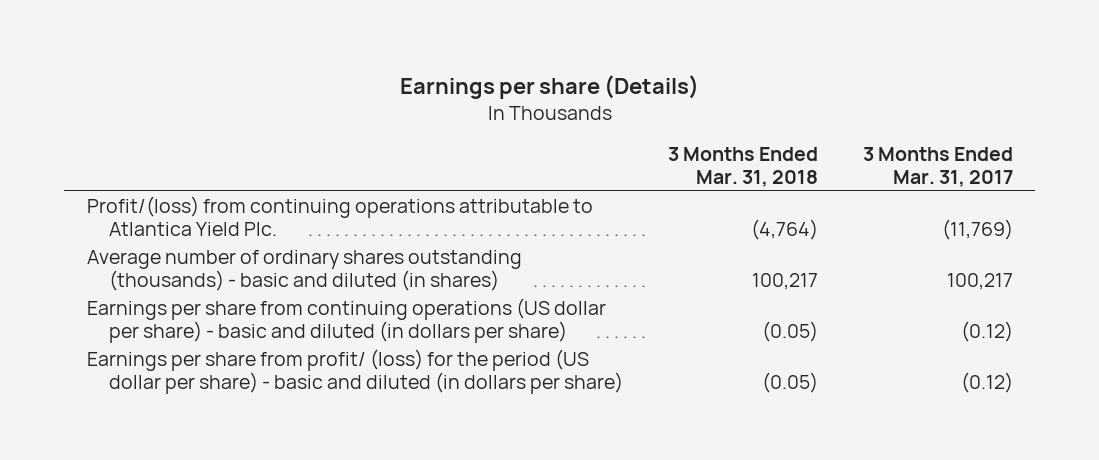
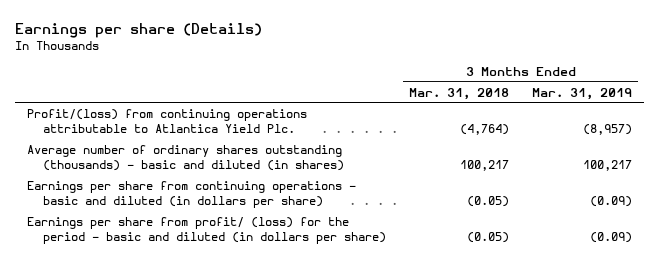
[862,146,1013,187] 3 Months Ended Mar. 31, 2017 -> none
none -> [532,87,633,100] Mar. 31, 2019
[86,298,606,343] Earnings per share from continuing operations (US dollar per share) - basic and diluted (in dollars per share) -> [26,180,356,208] Earnings per share from continuing operations - basic and diluted (in dollars per share)
[86,349,624,394] Earnings per share from profit/ (loss) for the period (US dollar per share) - basic and diluted (in dollars per share) -> [26,216,387,244] Earnings per share from profit/ (loss) for the period - basic and diluted (in dollars per share)

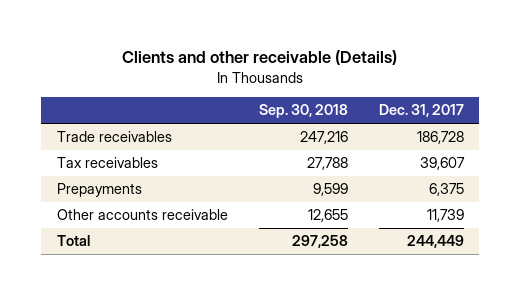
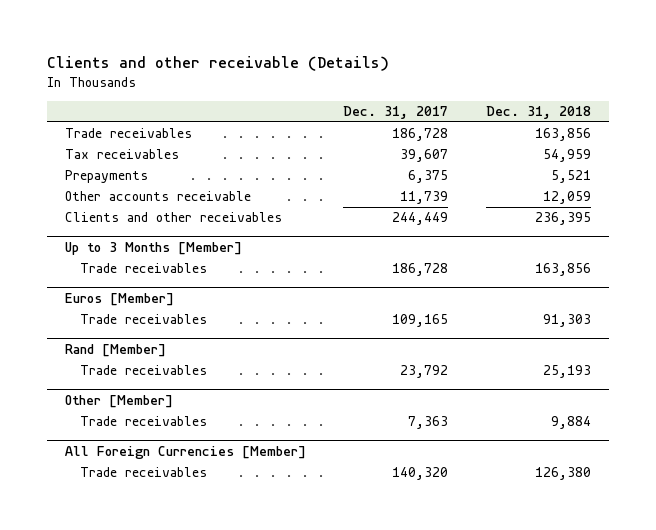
[258,104,348,119] Sep. 30, 2018 -> none
none -> [485,105,591,119] Dec. 31, 2018
[56,235,90,247] Total -> [65,212,283,223] Clients and other receivables
none -> [65,242,243,256] Up to 3 Months [Member]
none -> [79,263,207,274] Trade receivables
none -> [65,293,175,307] Euros [Member]
none -> [79,314,207,325] Trade receivables
none -> [65,344,167,358] Rand [Member]
none -> [79,365,207,376] Trade receivables
none -> [65,395,174,409] Other [Member]
none -> [79,416,207,427] Trade receivables
none -> [65,446,307,460] All Foreign Currencies [Member]
none -> [79,467,207,478] Trade receivables

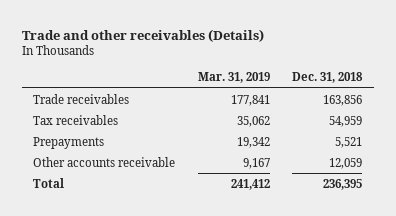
[46,56,389,72] Clients and other receivable (Details) -> [22,28,265,42] Trade and other receivables (Details)
[343,105,449,119] Dec. 31, 2017 -> none
none -> [197,71,270,83] Mar. 31, 2019
[65,242,243,256] Up to 3 Months [Member] -> none
[79,263,207,274] Trade receivables -> none
[65,293,175,307] Euros [Member] -> none
[79,314,207,325] Trade receivables -> none
[65,344,167,358] Rand [Member] -> none
[79,365,207,376] Trade receivables -> none
[65,395,174,409] Other [Member] -> none
[79,416,207,427] Trade receivables -> none
[65,446,307,460] All Foreign Currencies [Member] -> none
[79,467,207,478] Trade receivables -> none
[65,212,283,223] Clients and other receivables -> [33,177,65,188] Total

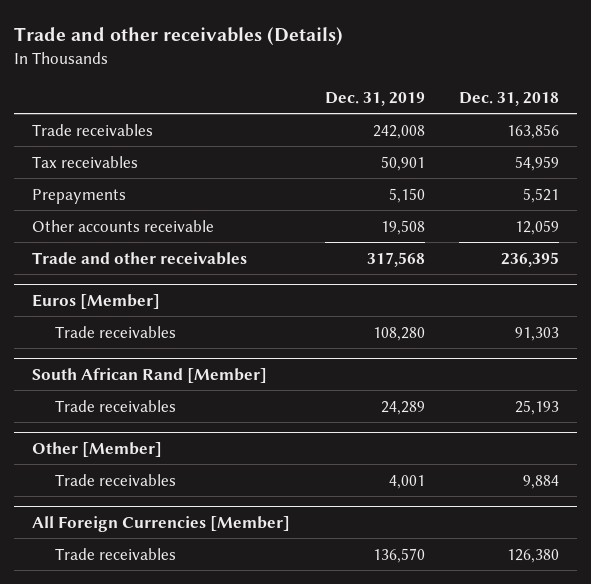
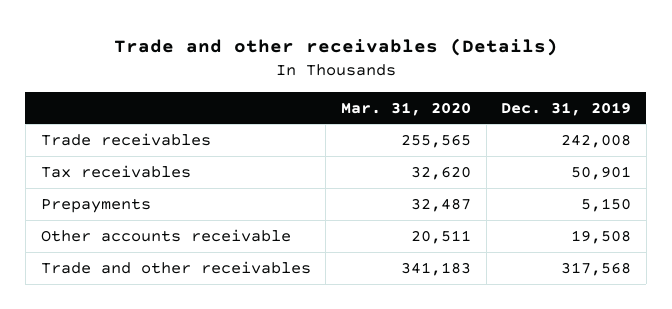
[459,91,560,106] Dec. 31, 2018 -> none
none -> [340,101,471,116] Mar. 31, 2020
[31,294,160,310] Euros [Member] -> none
[55,325,177,338] Trade receivables -> none
[31,368,267,384] South African Rand [Member] -> none
[55,399,177,412] Trade receivables -> none
[31,442,162,458] Other [Member] -> none
[55,473,177,486] Trade receivables -> none
[31,516,290,533] All Foreign Currencies [Member] -> none
[55,547,177,560] Trade receivables -> none

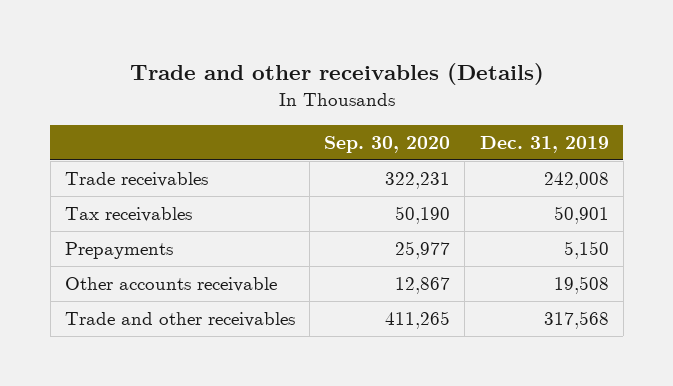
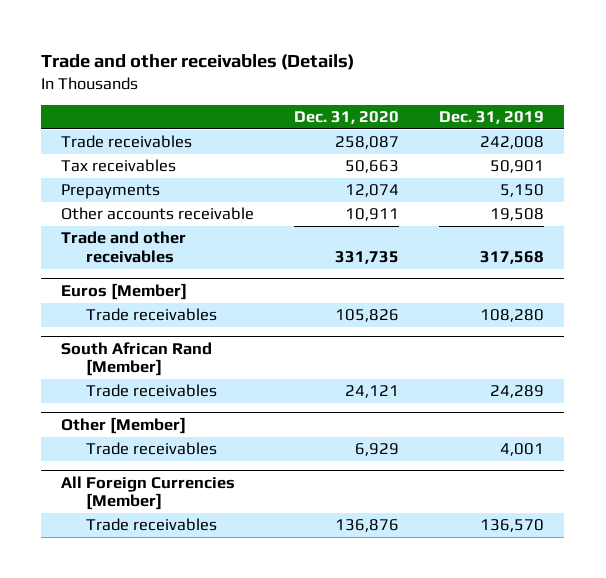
[324,136,451,154] Sep. 30, 2020 -> none
none -> [294,111,400,125] Dec. 31, 2020
none -> [61,282,188,300] Euros [Member]
none -> [86,308,218,322] Trade receivables
none -> [61,341,213,377] South African Rand [Member]
none -> [86,384,218,398] Trade receivables
none -> [61,416,187,434] Other [Member]
none -> [86,442,218,456] Trade receivables
none -> [61,475,236,511] All Foreign Currencies [Member]
none -> [86,518,218,532] Trade receivables

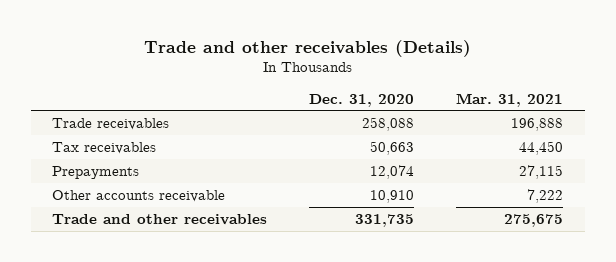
[439,111,545,125] Dec. 31, 2019 -> none
none -> [456,92,564,107] Mar. 31, 2021
[335,136,400,150] 258,087 -> [362,116,415,131] 258,088
[345,208,400,222] 10,911 -> [370,189,415,203] 10,910
[61,282,188,300] Euros [Member] -> none
[86,308,218,322] Trade receivables -> none
[61,341,213,377] South African Rand [Member] -> none
[86,384,218,398] Trade receivables -> none
[61,416,187,434] Other [Member] -> none
[86,442,218,456] Trade receivables -> none
[61,475,236,511] All Foreign Currencies [Member] -> none
[86,518,218,532] Trade receivables -> none

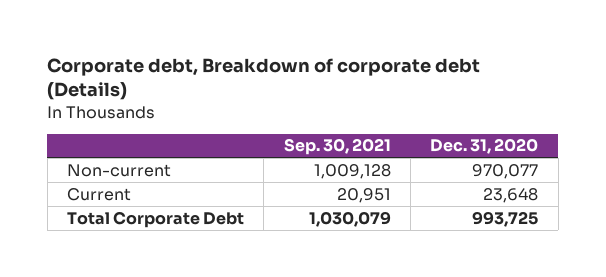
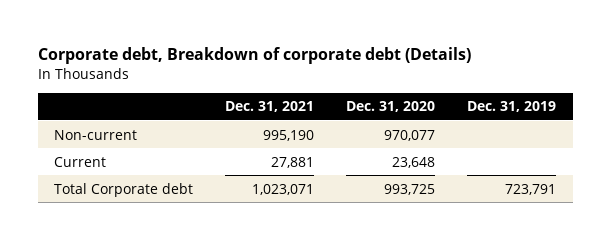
[283,138,391,156] Sep. 30, 2021 -> none
none -> [225,101,315,113] Dec. 31, 2021
none -> [467,101,557,113] Dec. 31, 2019
[67,210,245,228] Total Corporate Debt -> [54,182,194,197] Total Corporate debt

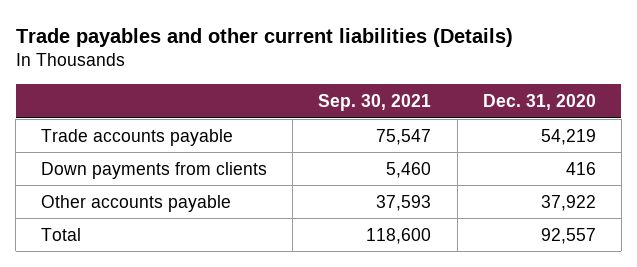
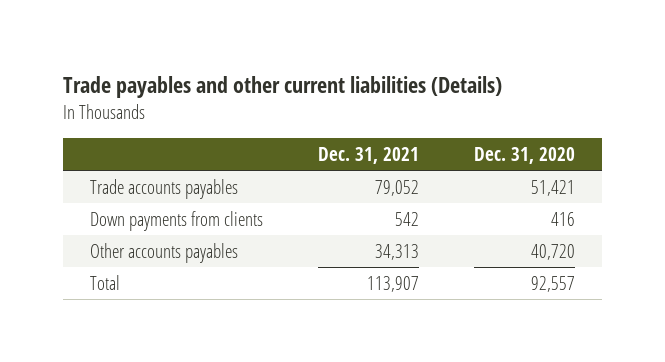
[318,93,432,111] Sep. 30, 2021 -> none
none -> [318,146,420,164] Dec. 31, 2021
[41,128,234,146] Trade accounts payable -> [90,178,239,199] Trade accounts payables
[540,128,596,145] 54,219 -> [530,179,575,196] 51,421
[41,194,232,212] Other accounts payable -> [90,242,239,263] Other accounts payables
[540,194,596,211] 37,922 -> [530,243,575,260] 40,720

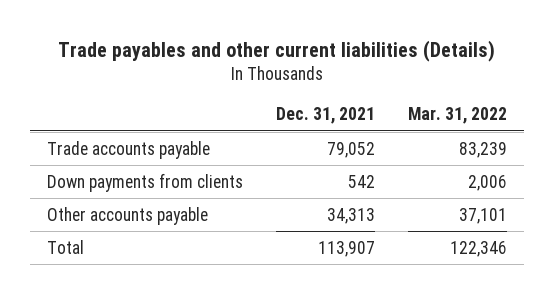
[473,146,575,164] Dec. 31, 2020 -> none
none -> [408,107,508,125] Mar. 31, 2022
[90,178,239,199] Trade accounts payables -> [46,140,210,159] Trade accounts payable
[90,242,239,263] Other accounts payables -> [46,206,208,225] Other accounts payable

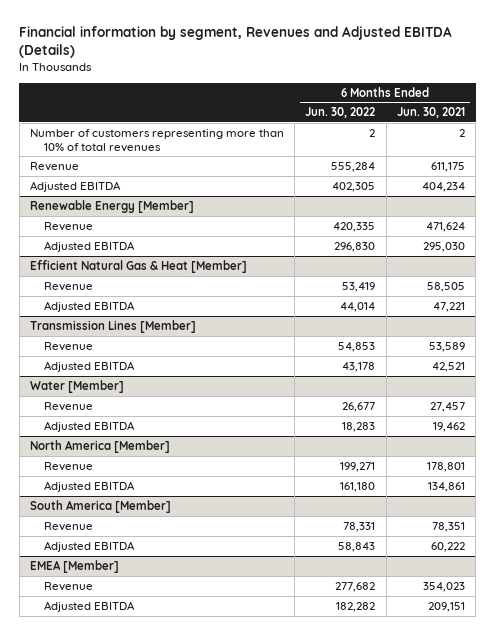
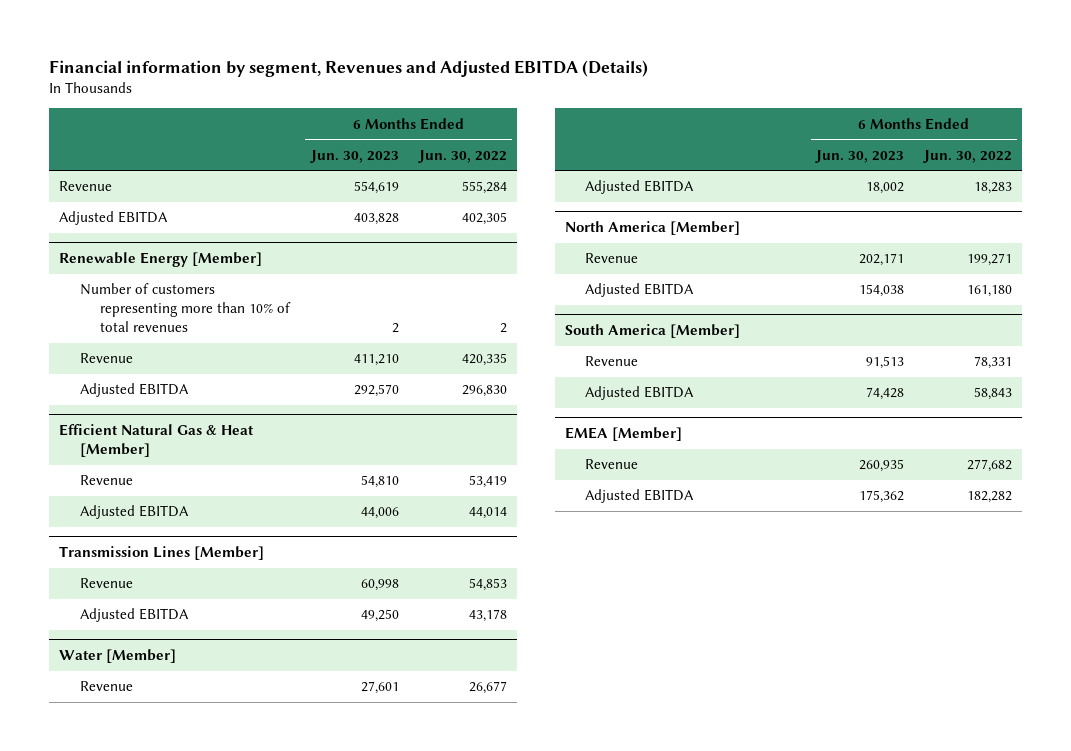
[396,107,465,119] Jun. 30, 2021 -> none
none -> [309,149,399,163] Jun. 30, 2023
[30,128,285,152] Number of customers representing more than 10% of total revenues -> none
none -> [79,283,292,333] Number of customers representing more than 10% of total revenues

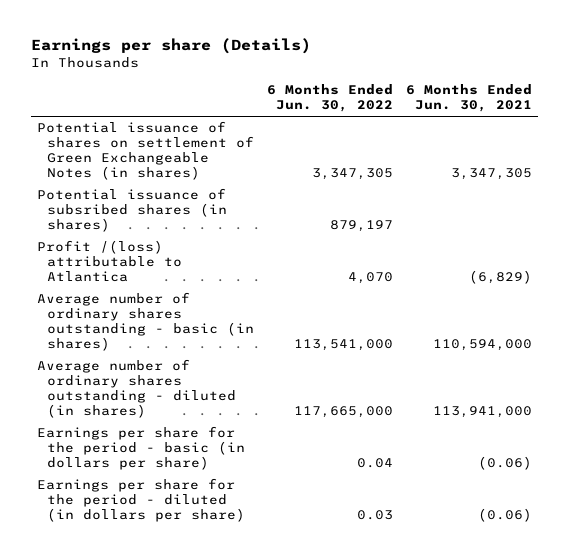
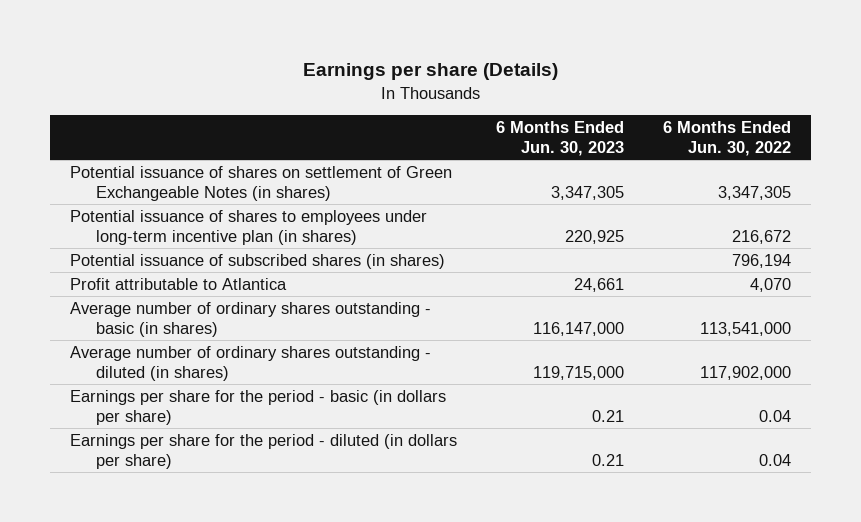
[405,84,532,113] 6 Months Ended Jun. 30, 2021 -> none
none -> [496,121,625,157] 6 Months Ended Jun. 30, 2023
none -> [69,209,427,245] Potential issuance of shares to employees under long-term incentive plan (in shares)
[36,188,228,233] Potential issuance of subsribed shares (in shares) -> [69,253,445,269] Potential issuance of subscribed shares (in shares)
[330,220,394,233] 879,197 -> [732,253,792,268] 796,194
[36,240,183,283] Profit /(loss) attributable to Atlantica -> [69,277,287,290] Profit attributable to Atlantica
[294,406,394,419] 117,665,000 -> [700,365,792,380] 117,902,000
[357,510,394,521] 0.03 -> [759,453,792,466] 0.04

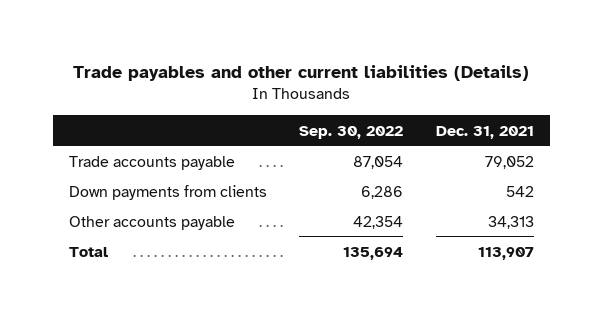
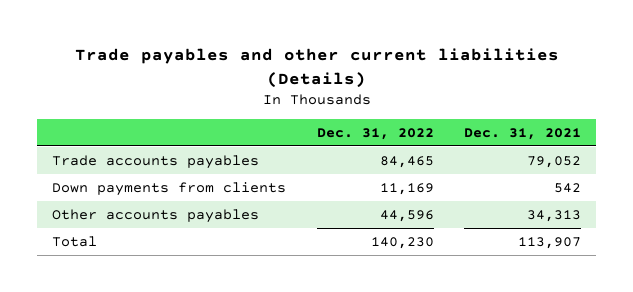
[299,125,404,139] Sep. 30, 2022 -> none
none -> [316,128,434,141] Dec. 31, 2022
[69,155,236,170] Trade accounts payable -> [52,154,260,169] Trade accounts payables
[69,215,236,230] Other accounts payable -> [52,208,260,223] Other accounts payables

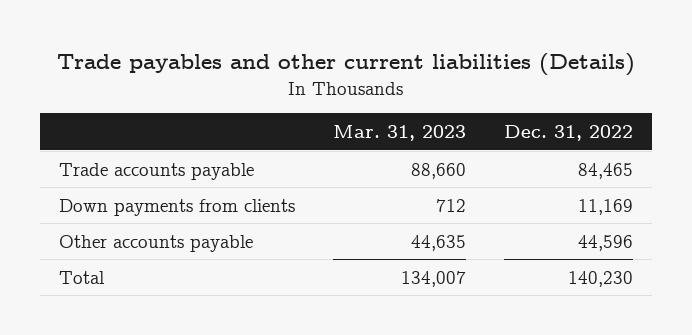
[464,128,582,141] Dec. 31, 2021 -> none
none -> [333,125,467,142] Mar. 31, 2023
[52,154,260,169] Trade accounts payables -> [59,162,255,180] Trade accounts payable
[52,208,260,223] Other accounts payables -> [59,234,254,252] Other accounts payable

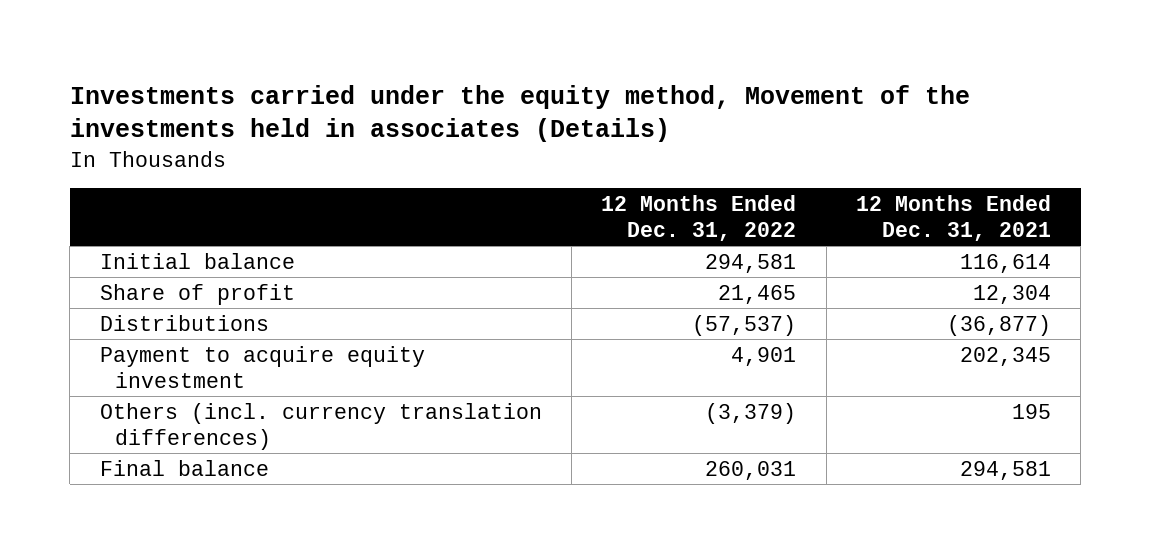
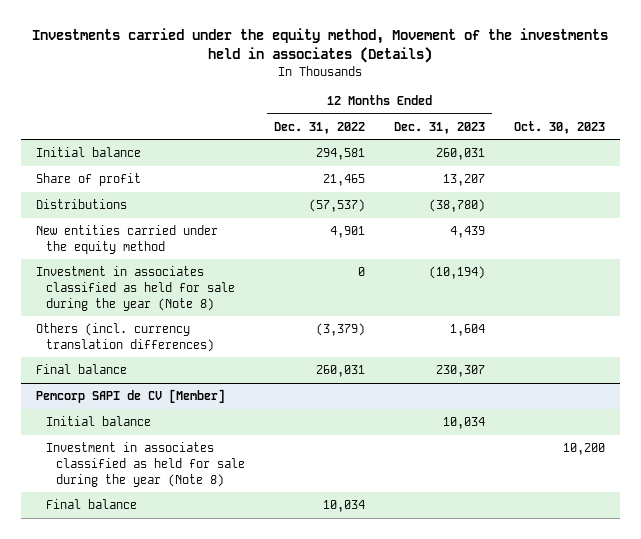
[856,195,1052,241] 12 Months Ended Dec. 31, 2021 -> none
none -> [394,121,486,134] Dec. 31, 2023
none -> [514,120,606,134] Oct. 30, 2023
[99,345,425,388] Payment to acquire equity investment -> [35,225,218,254] New entities carried under the equity method
none -> [35,266,235,311] Investment in associates classified as held for sale during the year (Note 8)
none -> [35,389,225,404] Pemcorp SAPI de CV [Member]
none -> [45,416,151,427] Initial balance
none -> [45,442,246,487] Investment in associates classified as held for sale during the year (Note 8)
none -> [45,499,137,510] Final balance

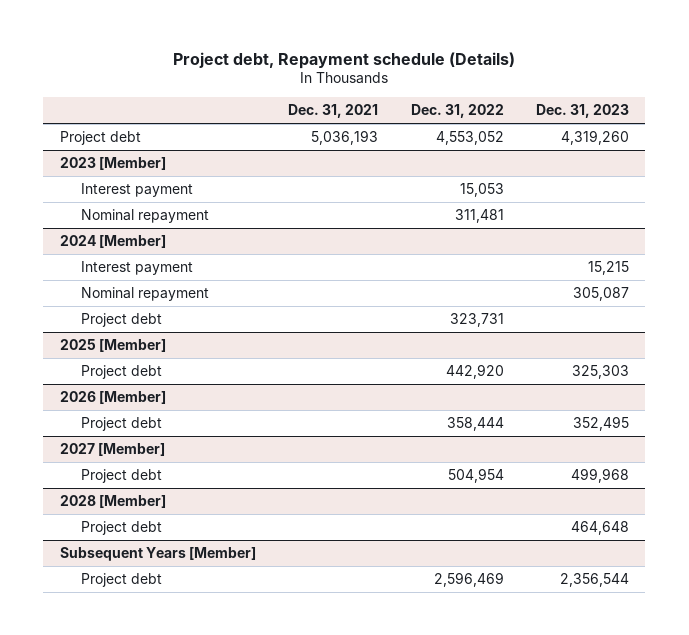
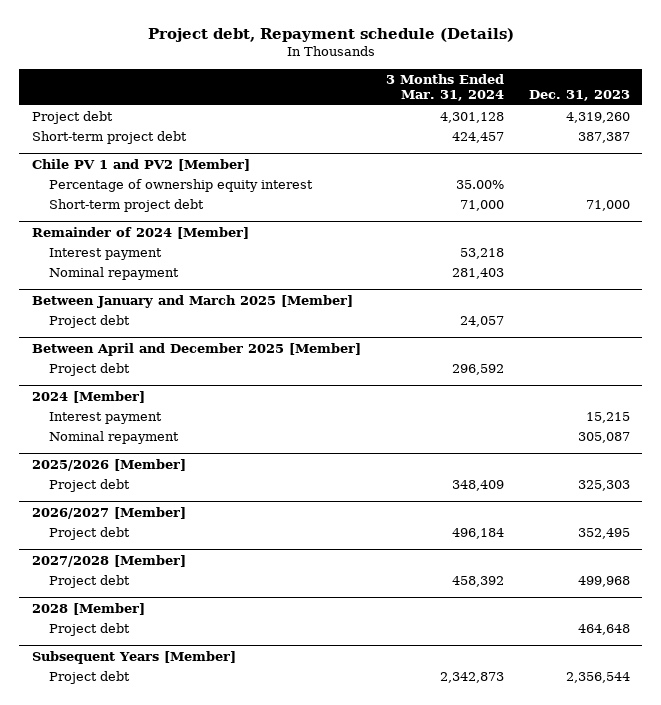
[288,104,379,119] Dec. 31, 2021 -> none
[410,104,504,119] Dec. 31, 2022 -> none
none -> [385,73,504,102] 3 Months Ended Mar. 31, 2024
[59,157,166,171] 2023 [Member] -> none
none -> [31,130,187,144] Short-term project debt
none -> [31,158,250,171] Chile PV 1 and PV2 [Member]
none -> [49,178,314,192] Percentage of ownership equity interest
none -> [49,198,205,212] Short-term project debt
none -> [31,226,249,239] Remainder of 2024 [Member]
none -> [31,294,353,308] Between January and March 2025 [Member]
none -> [49,314,131,328] Project debt
none -> [31,342,361,356] Between April and December 2025 [Member]
none -> [49,362,131,376] Project debt
[80,313,162,328] Project debt -> none
[59,339,166,353] 2025 [Member] -> [31,458,186,471] 2025/2026 [Member]
[59,391,166,405] 2026 [Member] -> [31,506,186,519] 2026/2027 [Member]
[59,443,165,457] 2027 [Member] -> [31,554,186,567] 2027/2028 [Member]

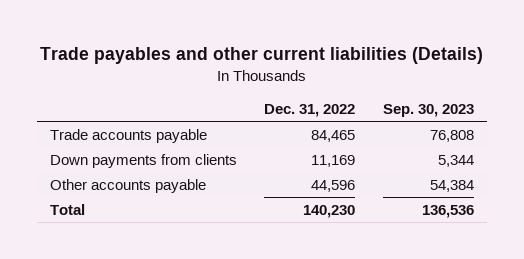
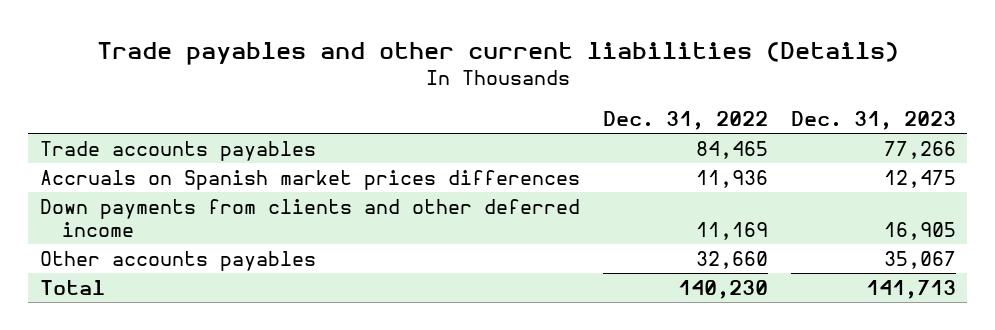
[382,103,474,117] Sep. 30, 2023 -> none
none -> [790,111,956,131] Dec. 31, 2023
[50,128,208,143] Trade accounts payable -> [39,140,316,161] Trade accounts payables
none -> [39,169,580,190] Accruals on Spanish market prices differences
[50,153,238,168] Down payments from clients -> [39,198,580,237] Down payments from clients and other deferred income
[50,178,207,193] Other accounts payable -> [39,250,316,271] Other accounts payables
[311,179,356,192] 44,596 -> [695,250,768,269] 32,660

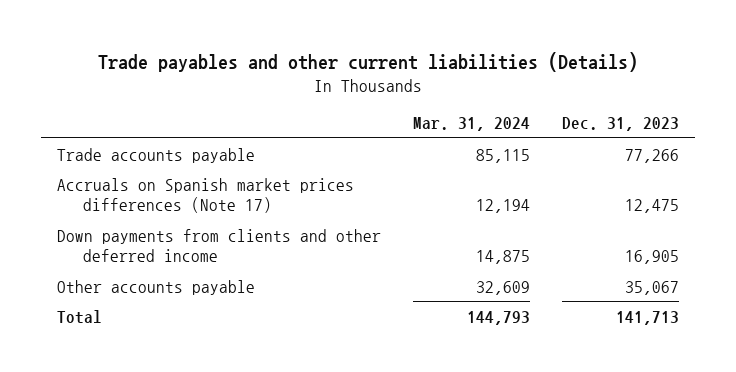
[602,111,768,131] Dec. 31, 2022 -> none
none -> [413,117,531,132] Mar. 31, 2024
[39,140,316,161] Trade accounts payables -> [57,147,256,163] Trade accounts payable
[39,169,580,190] Accruals on Spanish market prices differences -> [57,177,355,214] Accruals on Spanish market prices differences (Note 17)
[39,250,316,271] Other accounts payables -> [57,279,256,295] Other accounts payable

